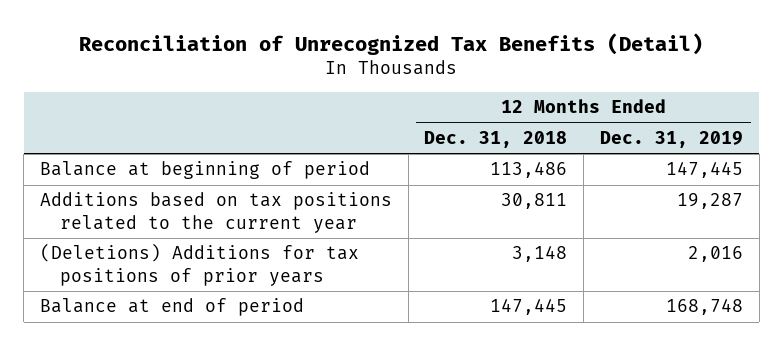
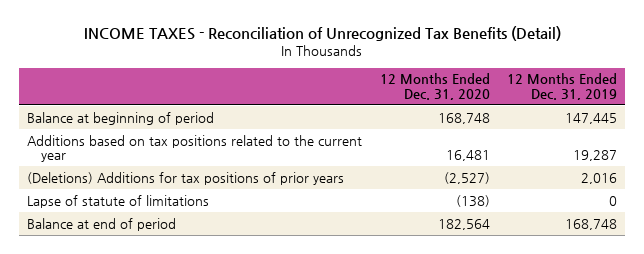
[79,32,704,55] Reconciliation of Unrecognized Tax Benefits (Detail) -> [84,26,562,42] INCOME TAXES - Reconciliation of Unrecognized Tax Benefits (Detail)
[424,131,568,149] Dec. 31, 2018 -> none
none -> [379,73,490,101] 12 Months Ended Dec. 31, 2020
none -> [27,194,210,208] Lapse of statute of limitations

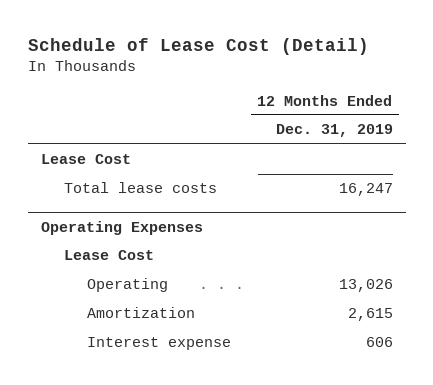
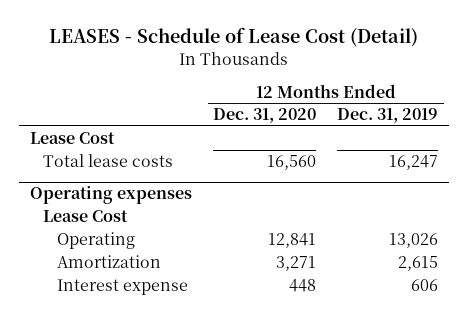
[27,37,369,55] Schedule of Lease Cost (Detail) -> [48,27,418,48] LEASES - Schedule of Lease Cost (Detail)
none -> [212,108,316,124] Dec. 31, 2020
[40,221,203,236] Operating Expenses -> [29,186,192,205] Operating expenses

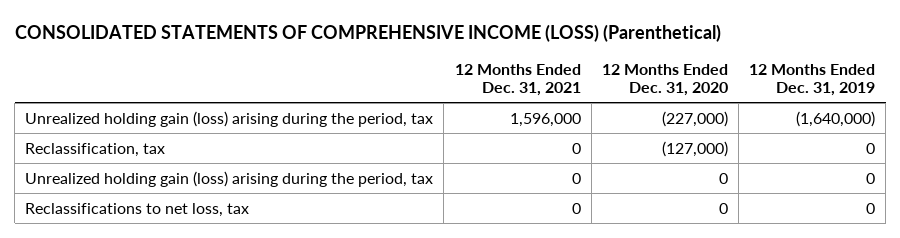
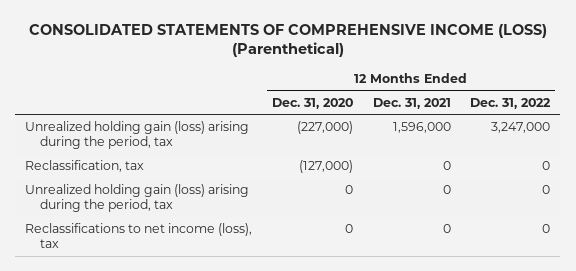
[749,63,876,96] 12 Months Ended Dec. 31, 2019 -> none
none -> [470,97,552,109] Dec. 31, 2022
[25,202,250,217] Reclassifications to net loss, tax -> [25,223,253,249] Reclassifications to net income (loss), tax

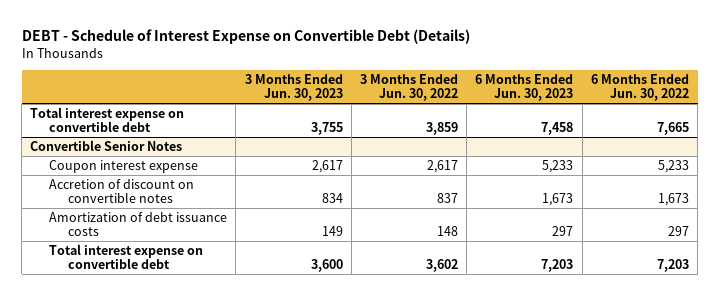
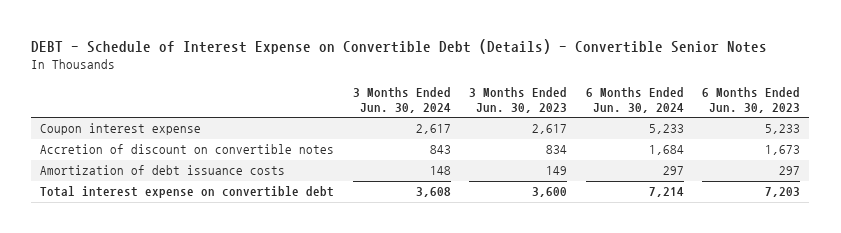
[21,28,470,44] DEBT - Schedule of Interest Expense on Convertible Debt (Details) -> [31,39,768,55] DEBT - Schedule of Interest Expense on Convertible Debt (Details) - Convertible Senior Notes
[360,73,459,102] 3 Months Ended Jun. 30, 2022 -> none
[590,73,689,102] 6 Months Ended Jun. 30, 2022 -> none
none -> [352,86,451,113] 3 Months Ended Jun. 30, 2024
none -> [585,86,684,113] 6 Months Ended Jun. 30, 2024
[30,106,185,133] Total interest expense on convertible debt -> none
[30,139,183,151] Convertible Senior Notes -> none

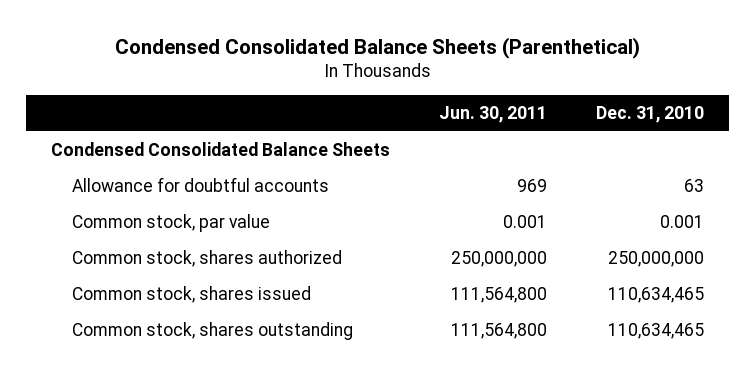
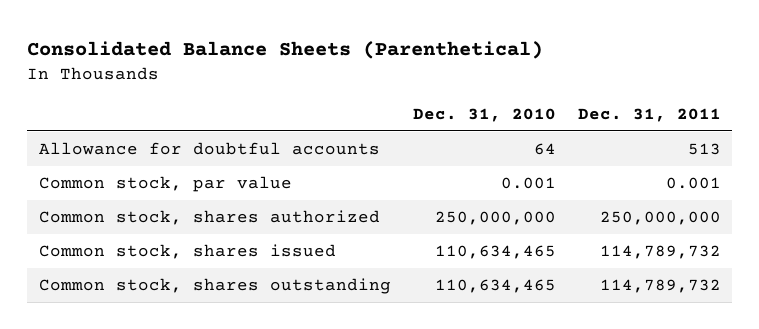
[114,36,640,59] Condensed Consolidated Balance Sheets (Parenthetical) -> [27,40,544,59] Consolidated Balance Sheets (Parenthetical)
[439,106,548,124] Jun. 30, 2011 -> none
none -> [577,107,721,122] Dec. 31, 2011
[50,142,390,157] Condensed Consolidated Balance Sheets -> none
[684,179,705,193] 63 -> [533,143,556,156] 64

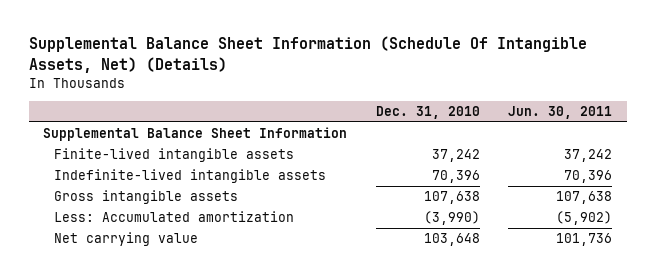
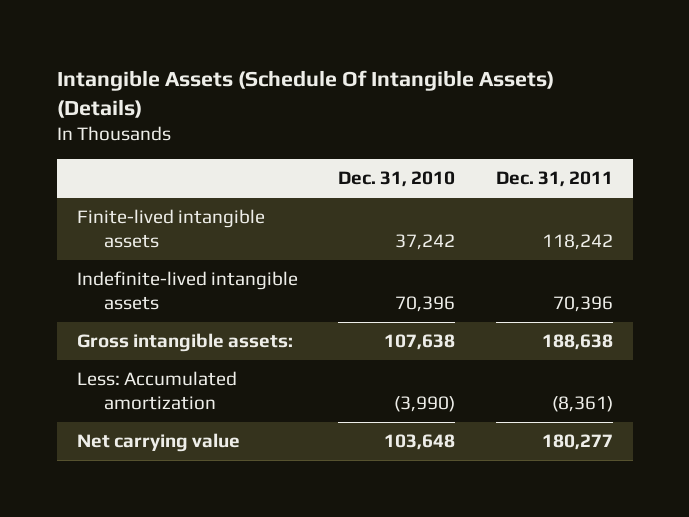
[28,36,587,73] Supplemental Balance Sheet Information (Schedule Of Intangible Assets, Net) (Details) -> [56,69,554,118] Intangible Assets (Schedule Of Intangible Assets) (Details)
[508,106,613,120] Jun. 30, 2011 -> none
none -> [495,171,613,188] Dec. 31, 2011
[42,127,347,142] Supplemental Balance Sheet Information -> none
[54,190,239,205] Gross intangible assets -> [76,333,293,353] Gross intangible assets:

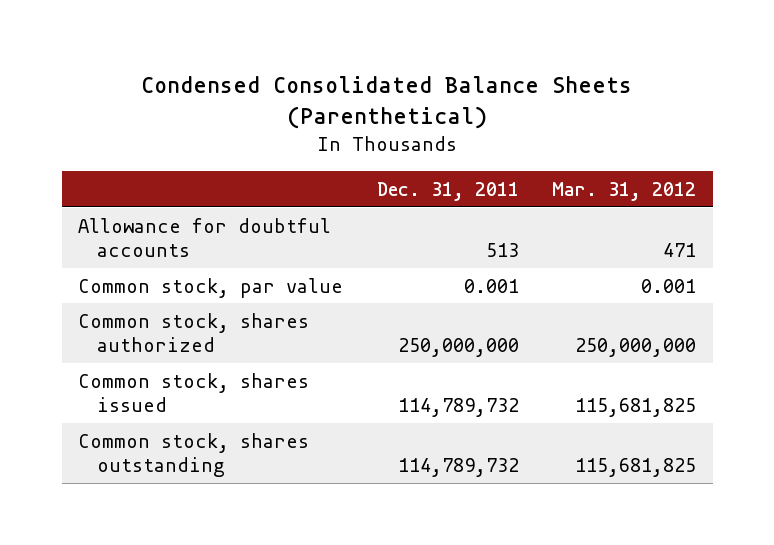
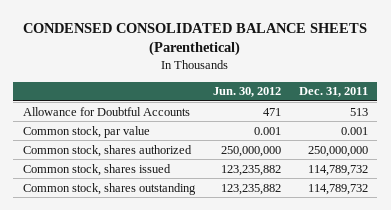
[141,75,633,130] Condensed Consolidated Balance Sheets (Parenthetical) -> [23,22,368,57] CONDENSED CONSOLIDATED BALANCE SHEETS (Parenthetical)
[551,182,696,202] Mar. 31, 2012 -> none
none -> [212,87,281,98] Jun. 30, 2012
[78,217,332,258] Allowance for doubtful accounts -> [22,106,190,116] Allowance for Doubtful Accounts

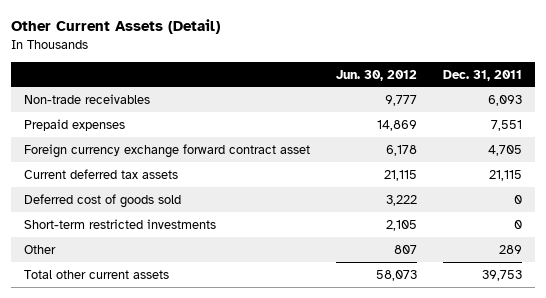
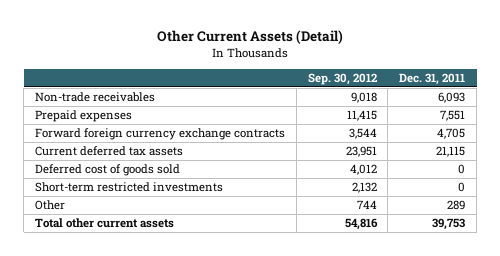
[335,69,417,81] Jun. 30, 2012 -> none
none -> [307,72,377,85] Sep. 30, 2012
[23,143,310,158] Foreign currency exchange forward contract asset -> [34,128,285,141] Forward foreign currency exchange contracts

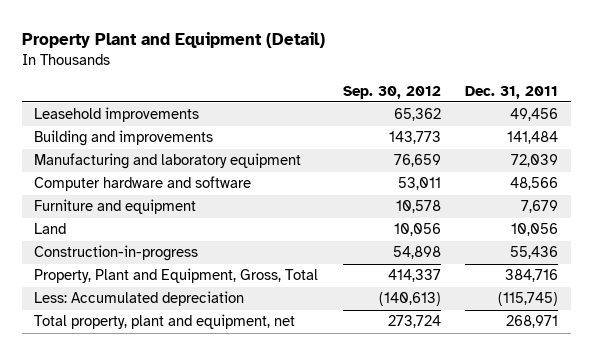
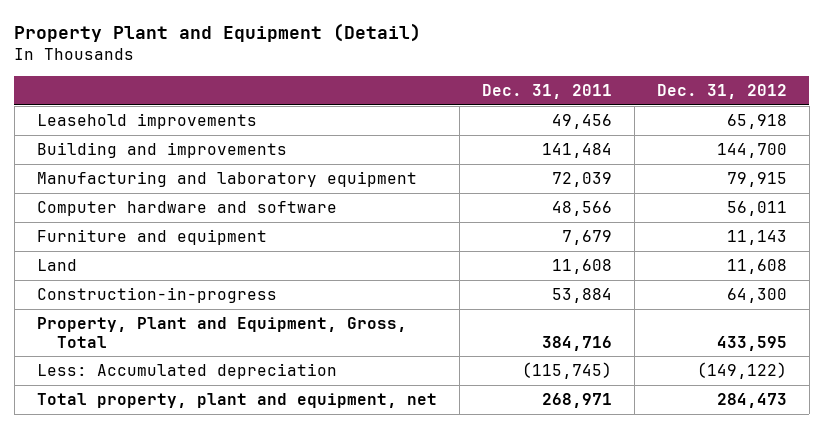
[342,85,441,99] Sep. 30, 2012 -> none
none -> [656,84,787,100] Dec. 31, 2012
[511,223,559,237] 10,056 -> [551,259,612,275] 11,608
[510,246,559,260] 55,436 -> [551,288,612,304] 53,884

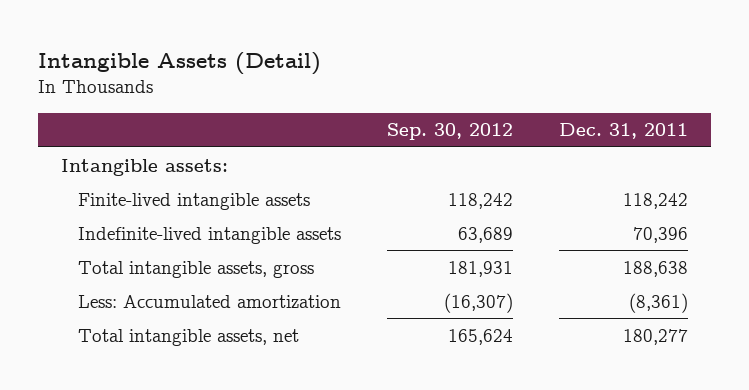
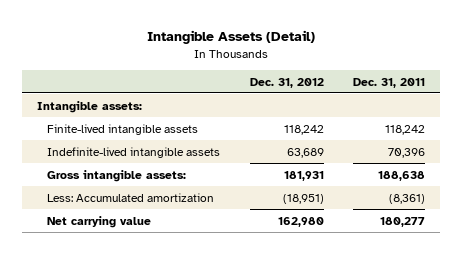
[386,123,513,141] Sep. 30, 2012 -> none
none -> [249,77,324,88] Dec. 31, 2012
[77,260,314,278] Total intangible assets, gross -> [47,169,187,182] Gross intangible assets:
[77,328,299,346] Total intangible assets, net -> [47,215,152,228] Net carrying value

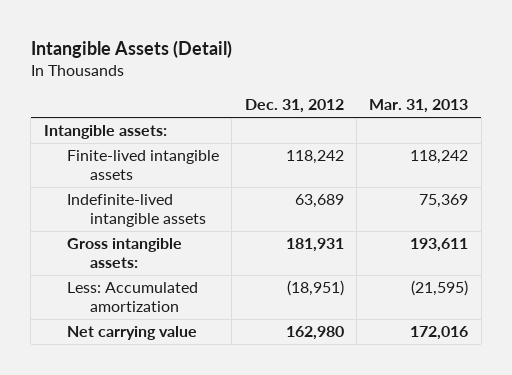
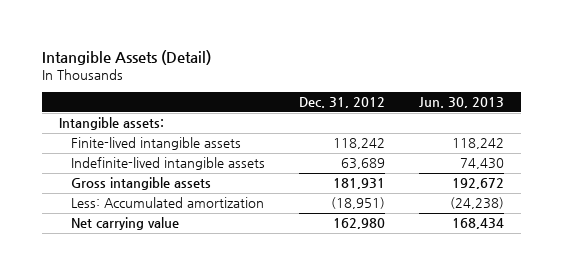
[369,98,469,113] Mar. 31, 2013 -> none
none -> [419,97,505,109] Jun. 30, 2013
[66,238,182,269] Gross intangible assets: -> [70,177,211,191] Gross intangible assets

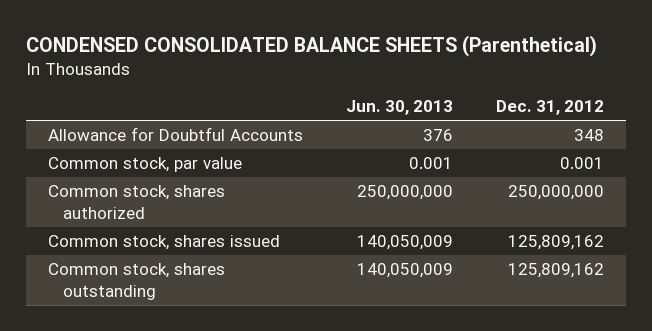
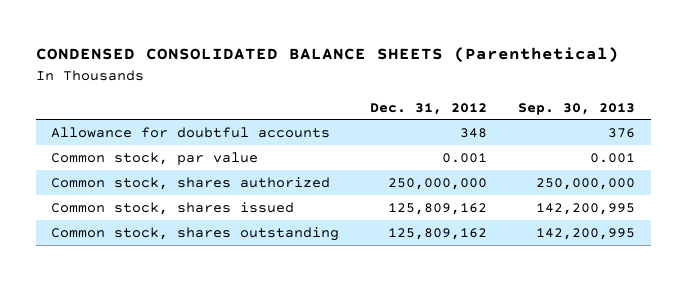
[346,100,454,116] Jun. 30, 2013 -> none
none -> [518,102,636,115] Sep. 30, 2013
[47,127,303,142] Allowance for Doubtful Accounts -> [51,126,331,138] Allowance for doubtful accounts

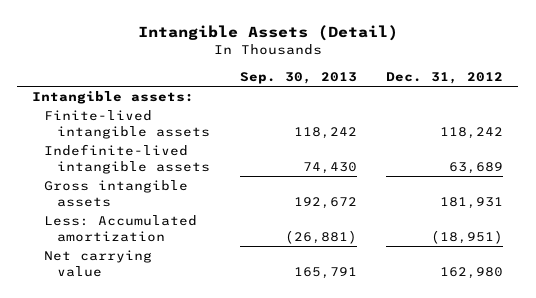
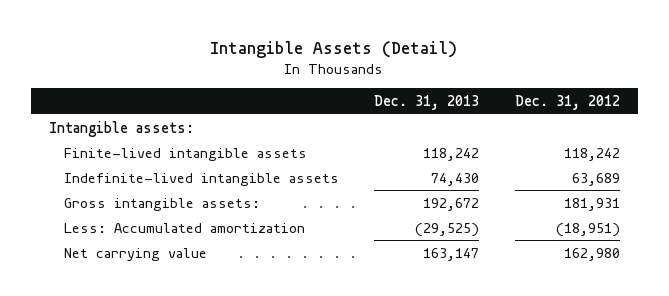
[239,72,357,85] Sep. 30, 2013 -> none
none -> [374,95,480,111] Dec. 31, 2013
[44,180,189,207] Gross intangible assets -> [63,197,260,211] Gross intangible assets:

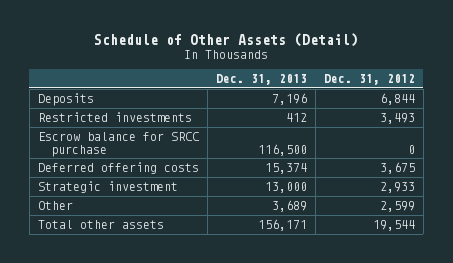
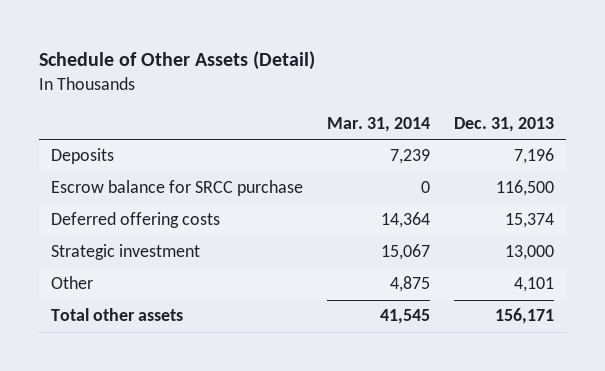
[323,73,415,85] Dec. 31, 2012 -> none
none -> [326,116,430,132] Mar. 31, 2014
[37,112,192,123] Restricted investments -> none
[271,200,307,213] 3,689 -> [513,277,554,293] 4,101

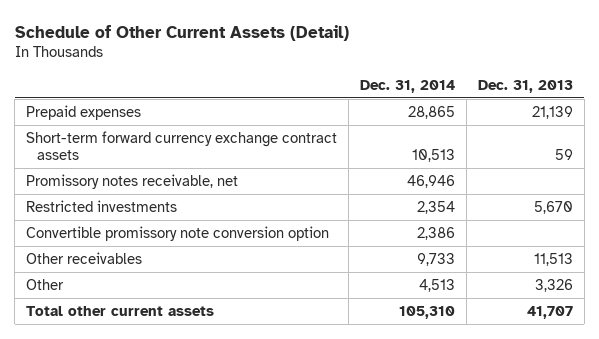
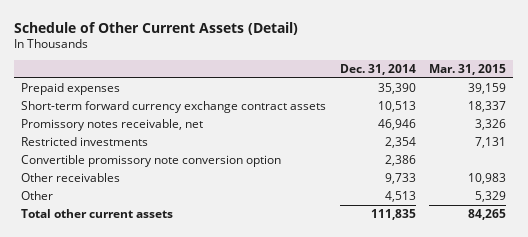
[477,79,573,93] Dec. 31, 2013 -> none
none -> [429,63,507,75] Mar. 31, 2015
[408,105,456,119] 28,865 -> [377,82,416,94] 35,390
[399,305,456,319] 105,310 -> [370,208,416,220] 111,835

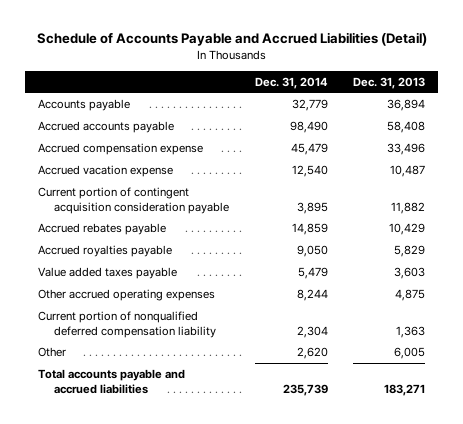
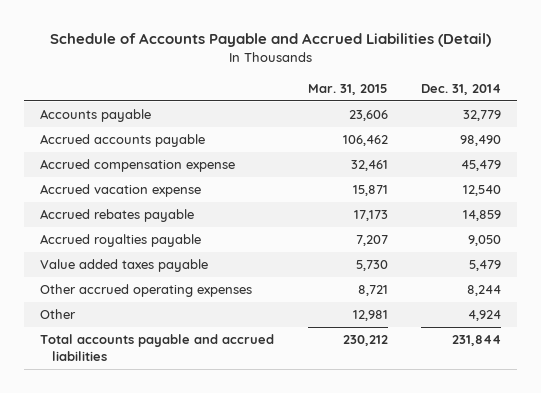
[353,76,426,89] Dec. 31, 2013 -> none
none -> [307,83,388,95] Mar. 31, 2015
[38,186,230,214] Current portion of contingent acquisition consideration payable -> none
[38,310,217,338] Current portion of nonqualified deferred compensation liability -> none
[296,346,328,359] 2,620 -> [467,310,501,322] 4,924
[282,383,328,396] 235,739 -> [451,335,501,347] 231,844

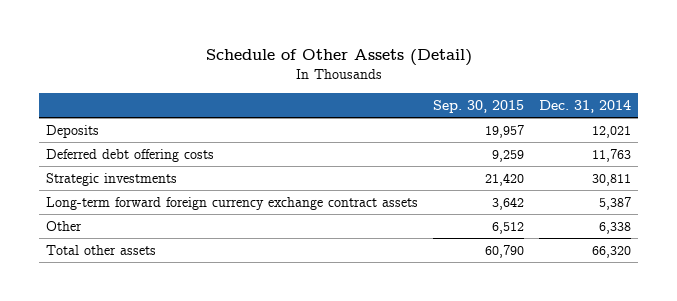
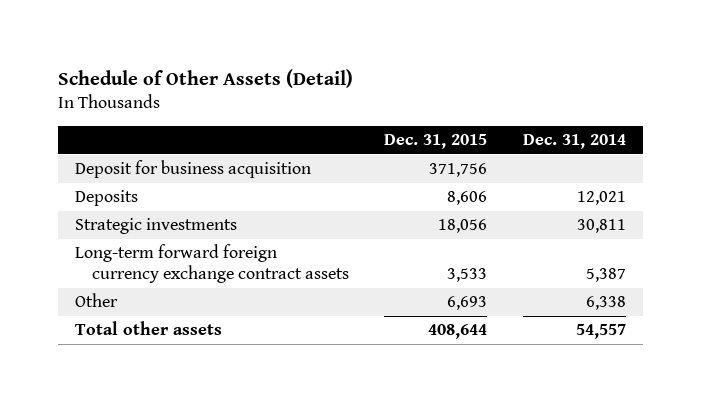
[433,99,525,113] Sep. 30, 2015 -> none
none -> [384,134,488,150] Dec. 31, 2015
none -> [75,160,312,179] Deposit for business acquisition
[46,148,215,162] Deferred debt offering costs -> none
[591,245,631,258] 66,320 -> [575,324,626,340] 54,557

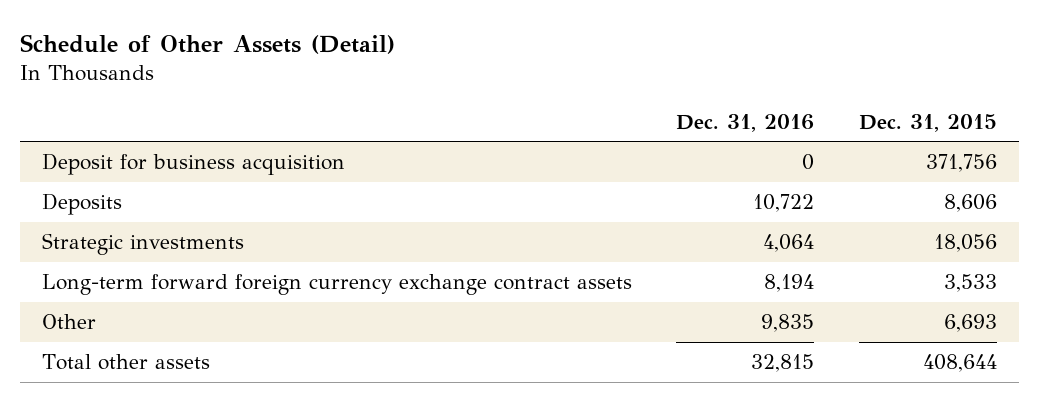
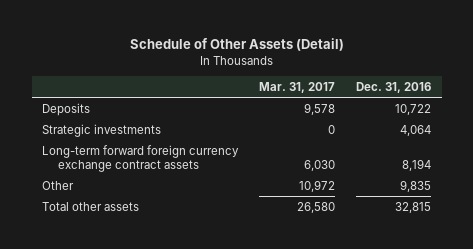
[858,113,997,132] Dec. 31, 2015 -> none
none -> [259,81,336,93] Mar. 31, 2017
[42,153,346,176] Deposit for business acquisition -> none

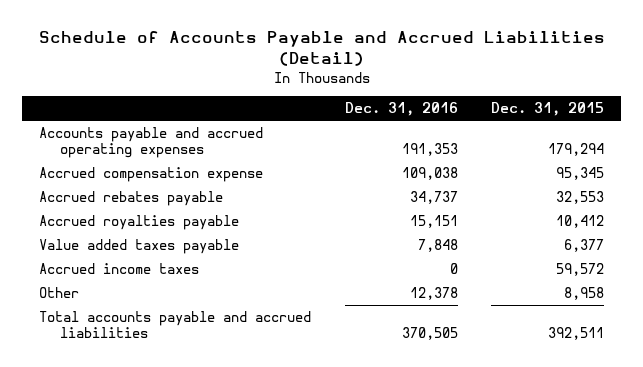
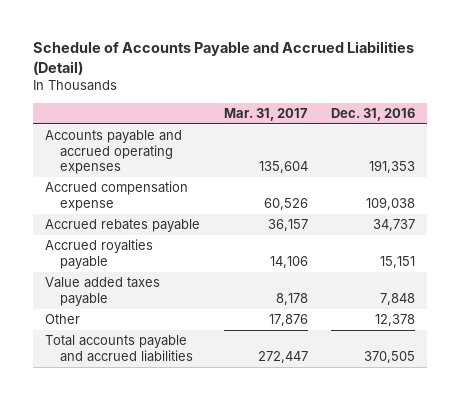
[491,102,605,117] Dec. 31, 2015 -> none
none -> [223,107,308,121] Mar. 31, 2017
[38,263,199,275] Accrued income taxes -> none

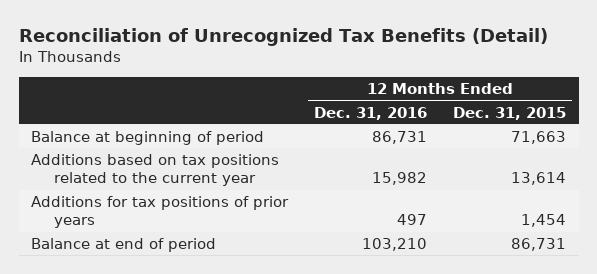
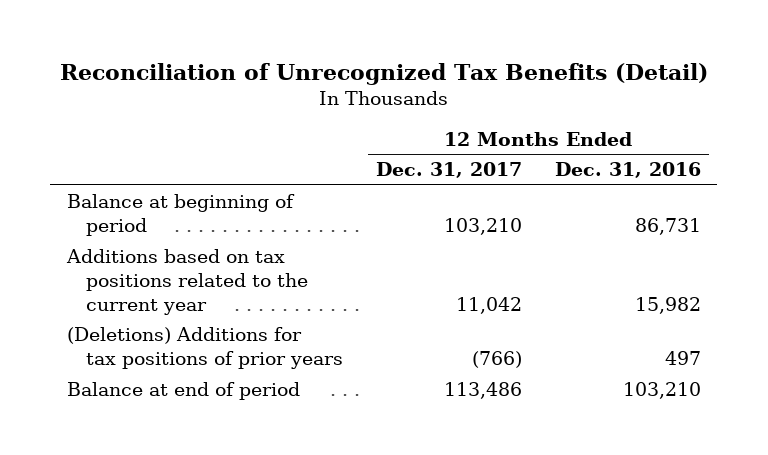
[452,106,566,120] Dec. 31, 2015 -> none
none -> [375,162,522,179] Dec. 31, 2017
[31,196,290,229] Additions for tax positions of prior years -> [66,327,344,370] (Deletions) Additions for tax positions of prior years

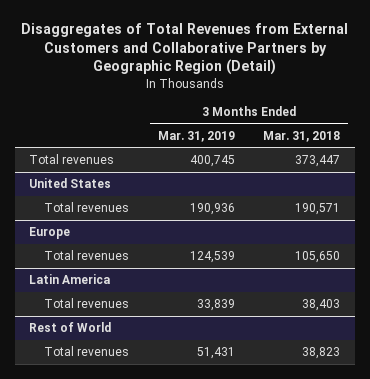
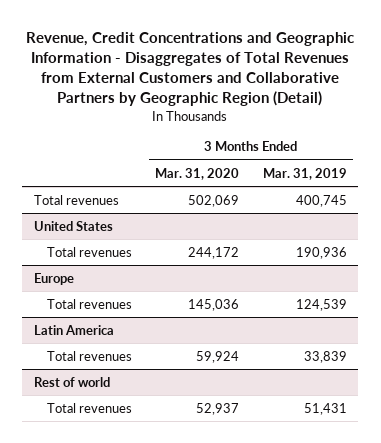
[20,22,348,76] Disaggregates of Total Revenues from External Customers and Collaborative Partners by Geographic Region (Detail) -> [26,31,355,107] Revenue, Credit Concentrations and Geographic Information - Disaggregates of Total Revenues from External Customers and Collaborative Partners by Geographic Region (Detail)
[263,130,341,142] Mar. 31, 2018 -> none
none -> [155,167,240,180] Mar. 31, 2020
[29,322,112,333] Rest of World -> [34,376,111,387] Rest of world

